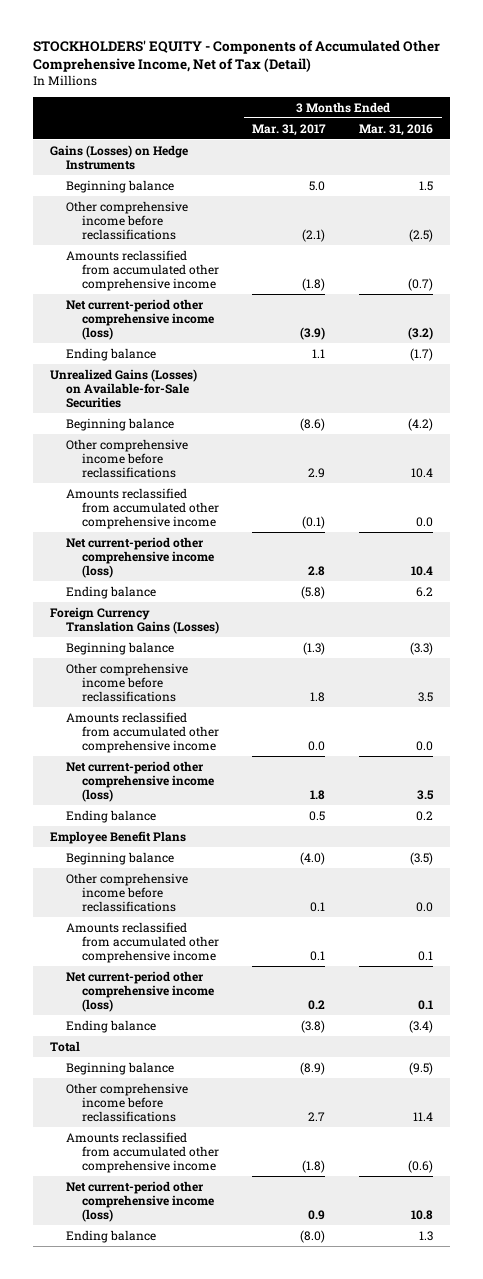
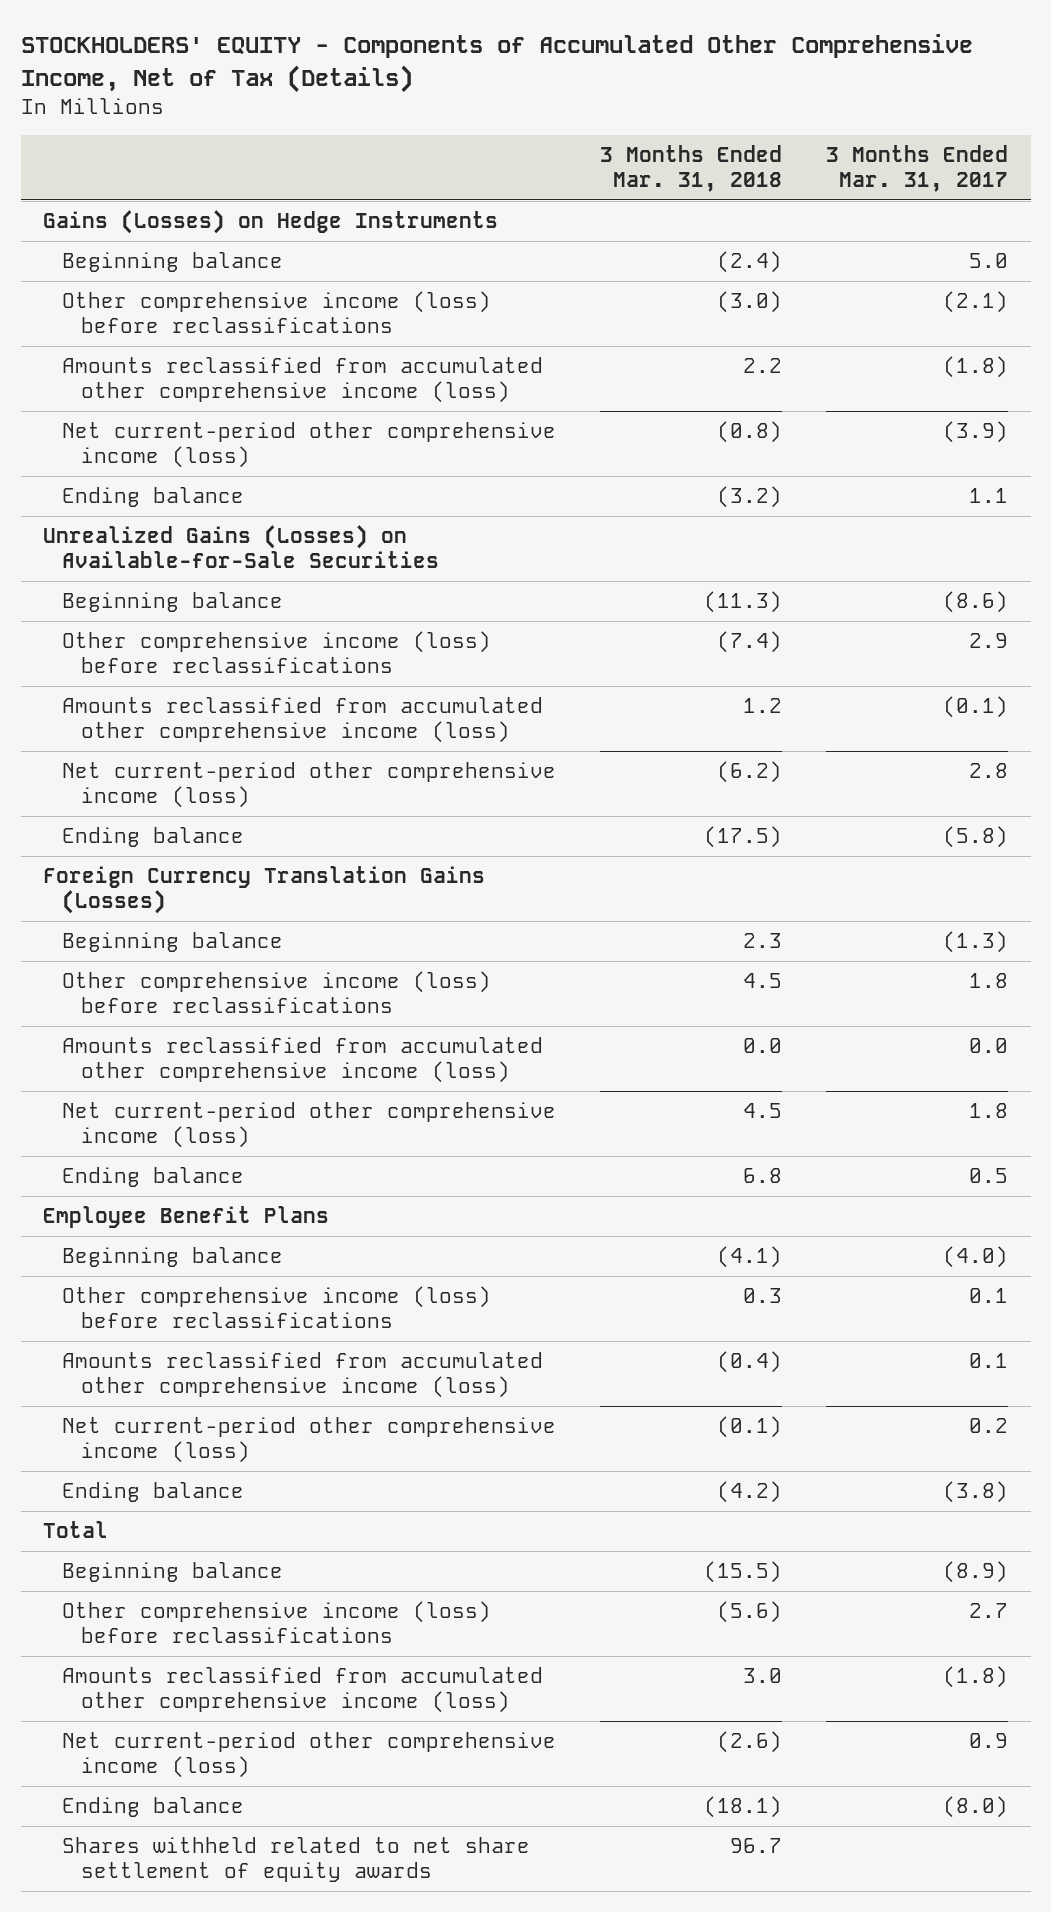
[32,40,440,73] STOCKHOLDERS' EQUITY - Components of Accumulated Other Comprehensive Income, Net of Tax (Detail) -> [20,34,973,93] STOCKHOLDERS' EQUITY - Components of Accumulated Other Comprehensive Income, Net of Tax (Details)
[359,123,434,136] Mar. 31, 2016 -> none
none -> [600,144,783,193] 3 Months Ended Mar. 31, 2018
[65,200,188,240] Other comprehensive income before reclassifications -> [61,291,491,334] Other comprehensive income (loss) before reclassifications
[65,249,219,291] Amounts reclassified from accumulated other comprehensive income -> [61,357,543,404] Amounts reclassified from accumulated other comprehensive income (loss)
[65,438,188,478] Other comprehensive income before reclassifications -> [61,631,491,674] Other comprehensive income (loss) before reclassifications
[65,487,219,529] Amounts reclassified from accumulated other comprehensive income -> [61,697,543,744] Amounts reclassified from accumulated other comprehensive income (loss)
[65,662,188,702] Other comprehensive income before reclassifications -> [61,971,491,1014] Other comprehensive income (loss) before reclassifications
[65,711,219,753] Amounts reclassified from accumulated other comprehensive income -> [61,1037,543,1084] Amounts reclassified from accumulated other comprehensive income (loss)
[65,872,188,912] Other comprehensive income before reclassifications -> [61,1286,491,1329] Other comprehensive income (loss) before reclassifications
[65,921,219,963] Amounts reclassified from accumulated other comprehensive income -> [61,1352,543,1399] Amounts reclassified from accumulated other comprehensive income (loss)
[65,1082,188,1122] Other comprehensive income before reclassifications -> [61,1601,491,1644] Other comprehensive income (loss) before reclassifications
[65,1131,219,1173] Amounts reclassified from accumulated other comprehensive income -> [61,1667,543,1714] Amounts reclassified from accumulated other comprehensive income (loss)
none -> [61,1837,530,1883] Shares withheld related to net share settlement of equity awards

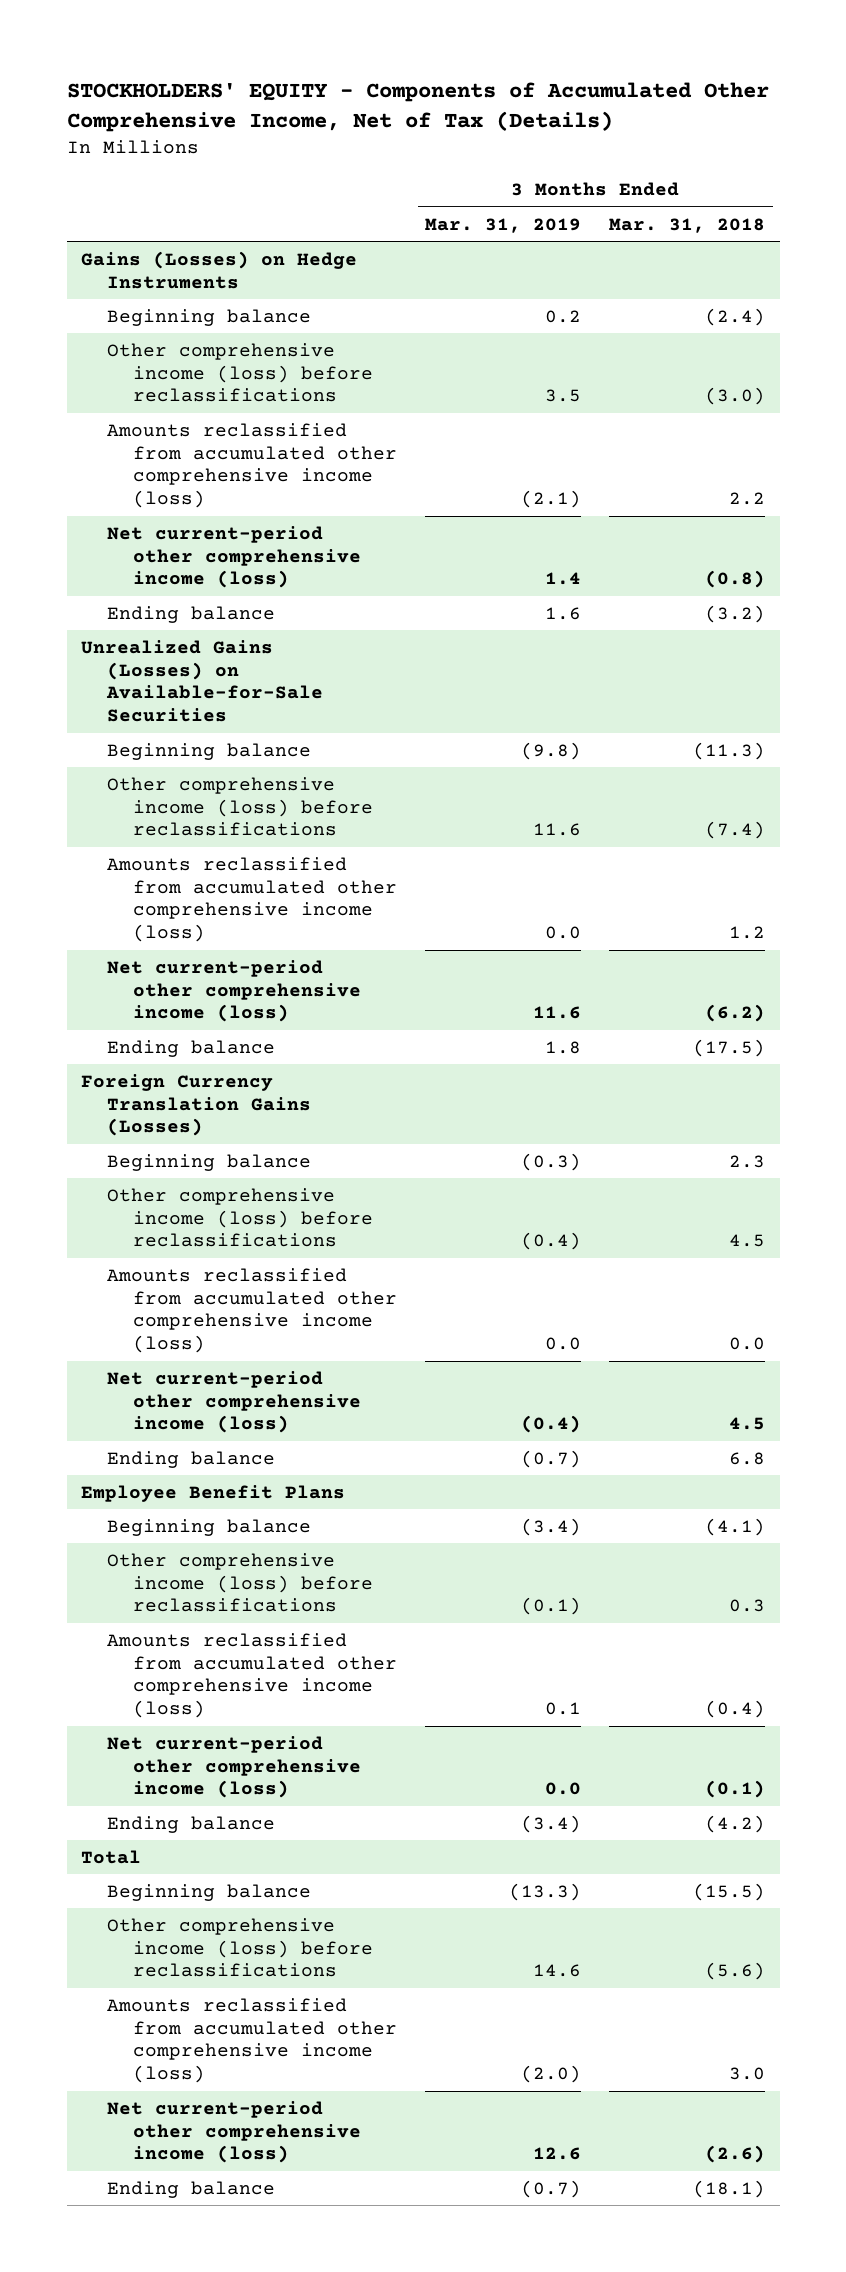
[826,144,1009,193] 3 Months Ended Mar. 31, 2017 -> none
none -> [425,217,582,233] Mar. 31, 2019
[61,1837,530,1883] Shares withheld related to net share settlement of equity awards -> none

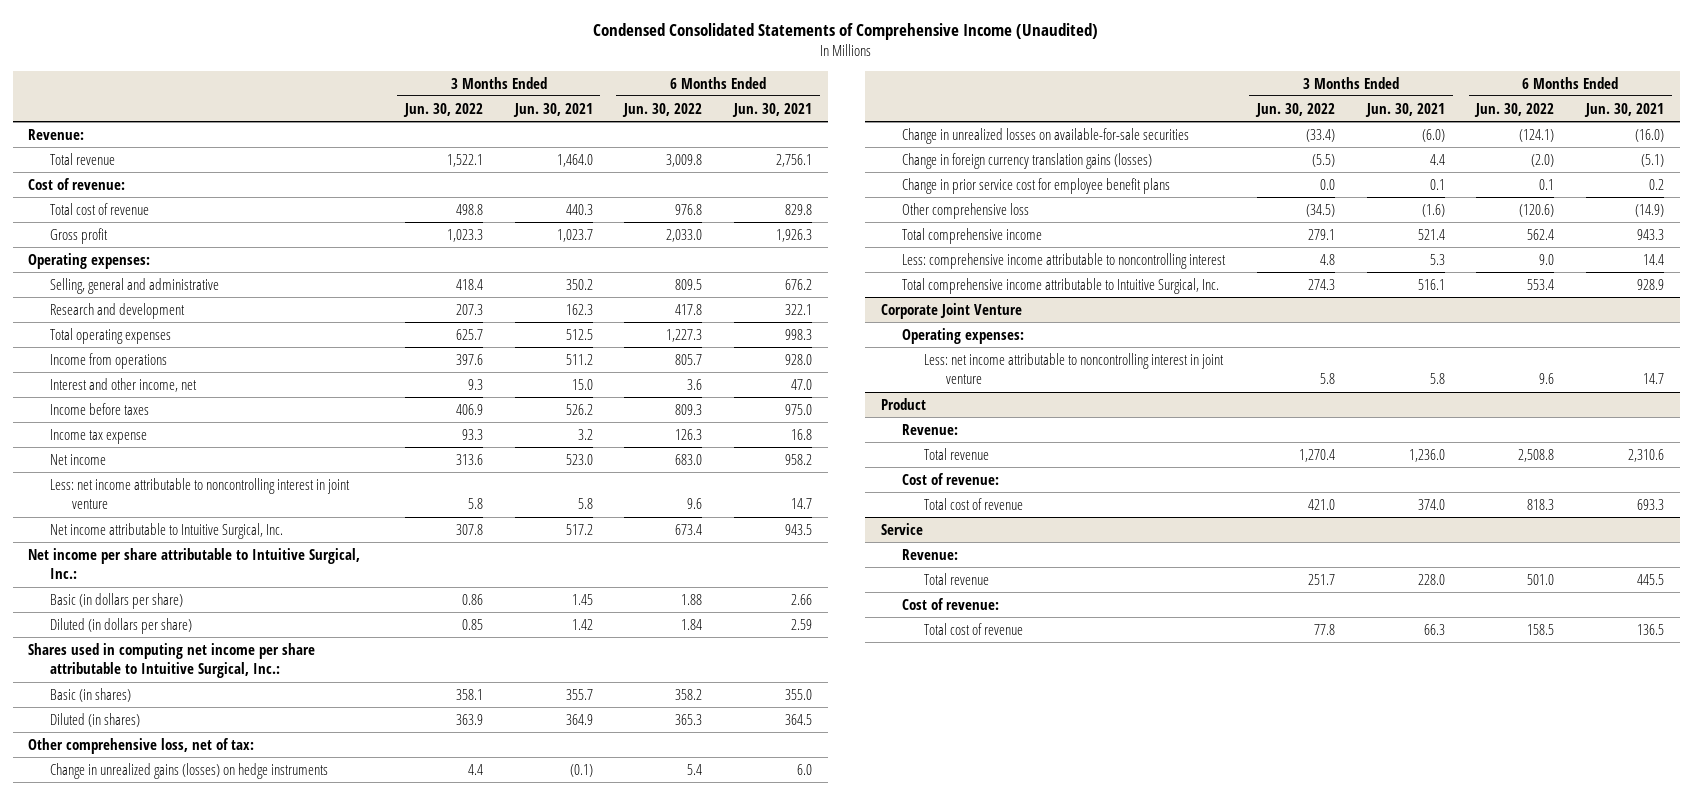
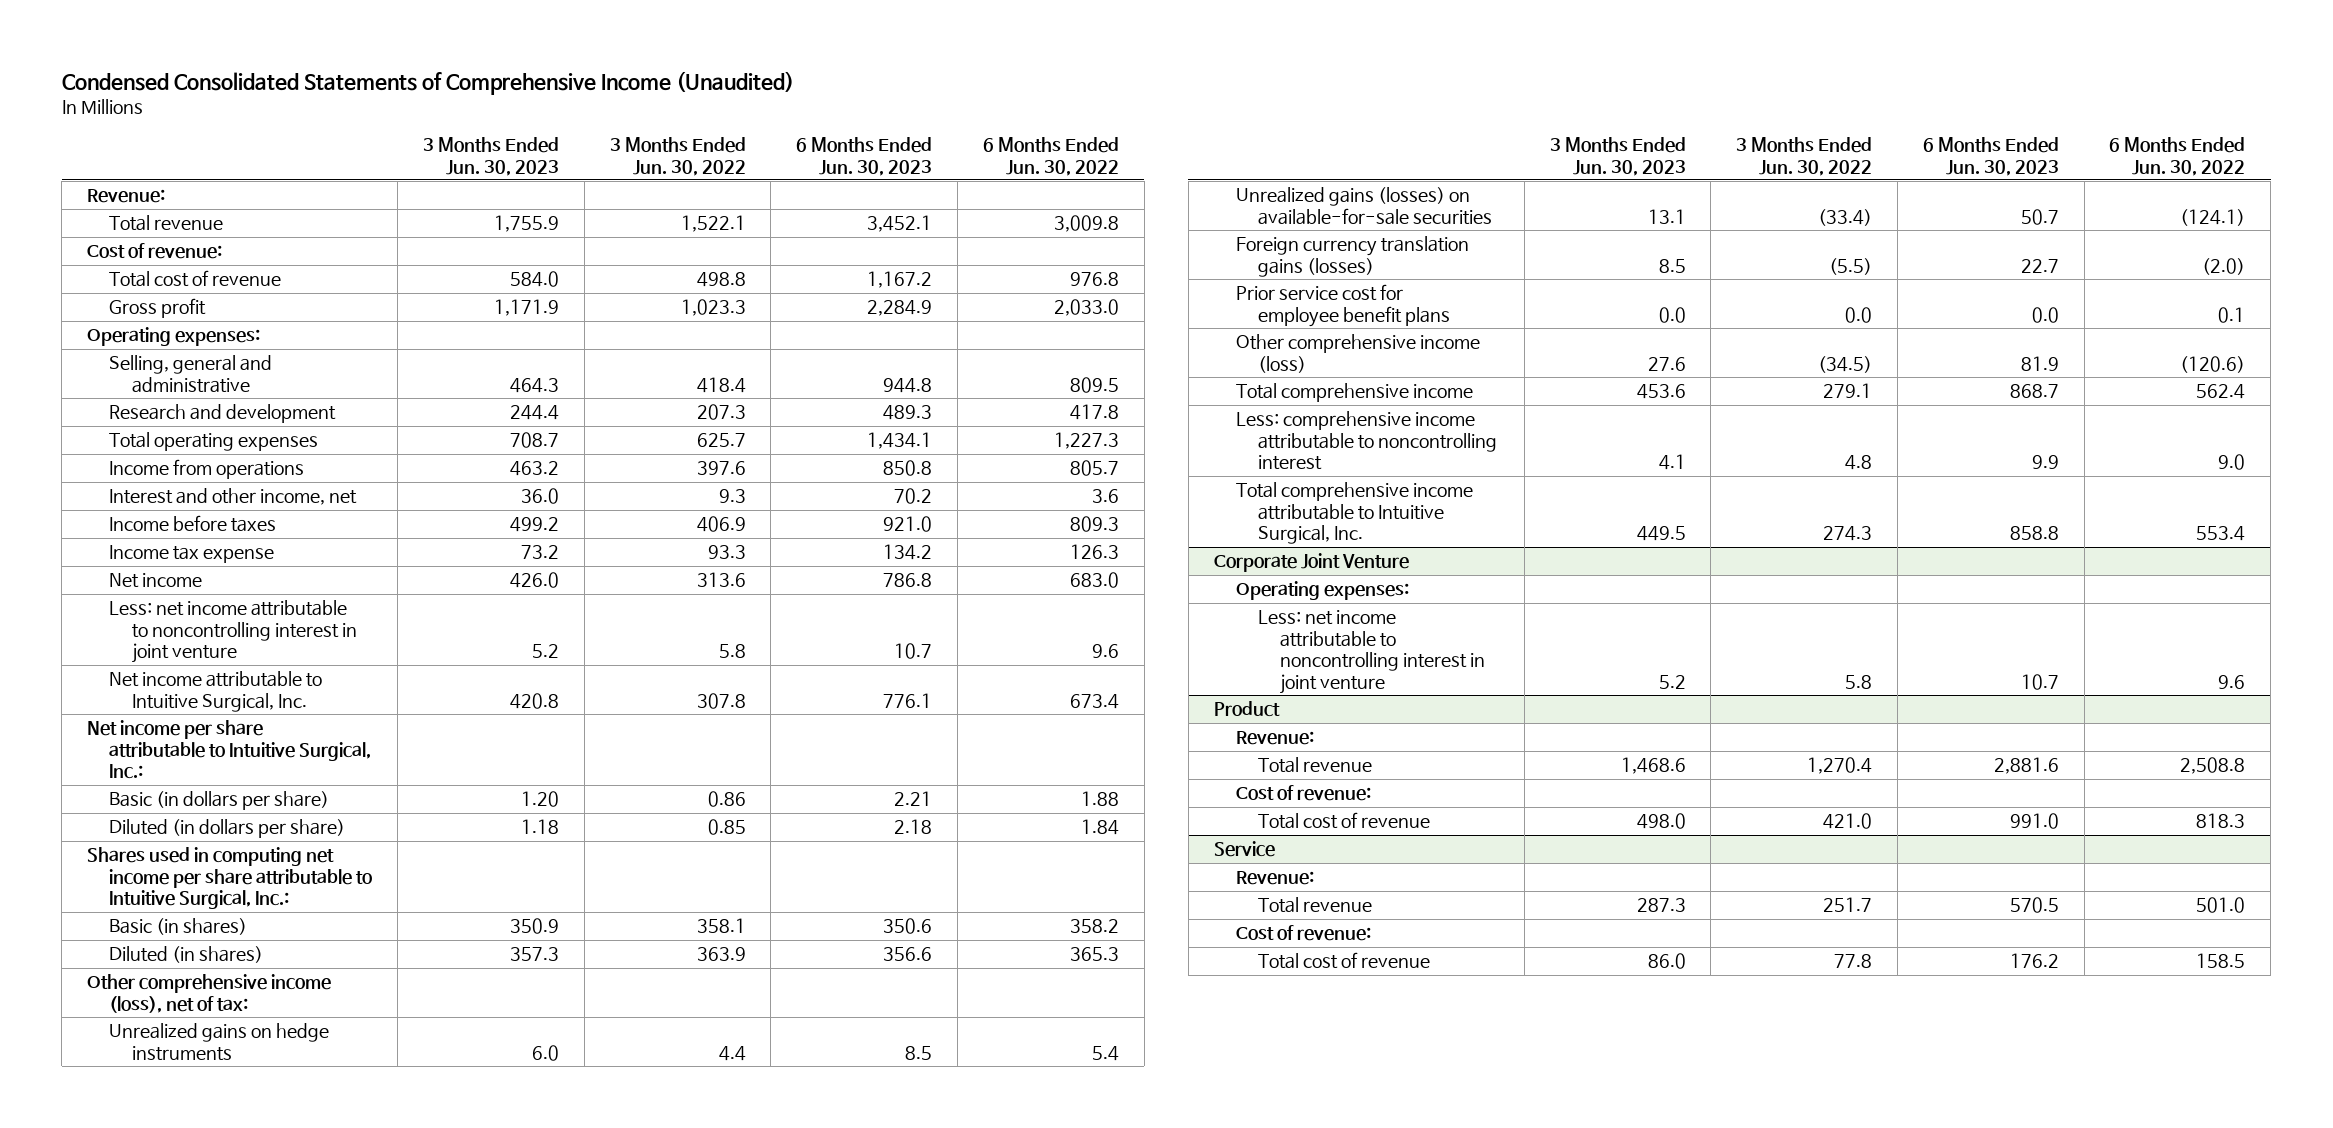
[512,102,593,117] Jun. 30, 2021 -> none
[731,102,812,117] Jun. 30, 2021 -> none
none -> [422,137,559,176] 3 Months Ended Jun. 30, 2023
none -> [796,137,933,176] 6 Months Ended Jun. 30, 2023
[28,737,255,754] Other comprehensive loss, net of tax: -> [87,974,332,1013] Other comprehensive income (loss), net of tax:
[50,762,329,779] Change in unrealized gains (losses) on hedge instruments -> [109,1023,330,1061] Unrealized gains on hedge instruments
[902,127,1190,144] Change in unrealized losses on available-for-sale securities -> [1235,187,1493,225] Unrealized gains (losses) on available-for-sale securities
[902,152,1153,169] Change in foreign currency translation gains (losses) -> [1235,236,1469,277] Foreign currency translation gains (losses)
[902,177,1171,194] Change in prior service cost for employee benefit plans -> [1235,284,1451,327] Prior service cost for employee benefit plans
[902,202,1030,219] Other comprehensive loss -> [1235,334,1480,373] Other comprehensive income (loss)

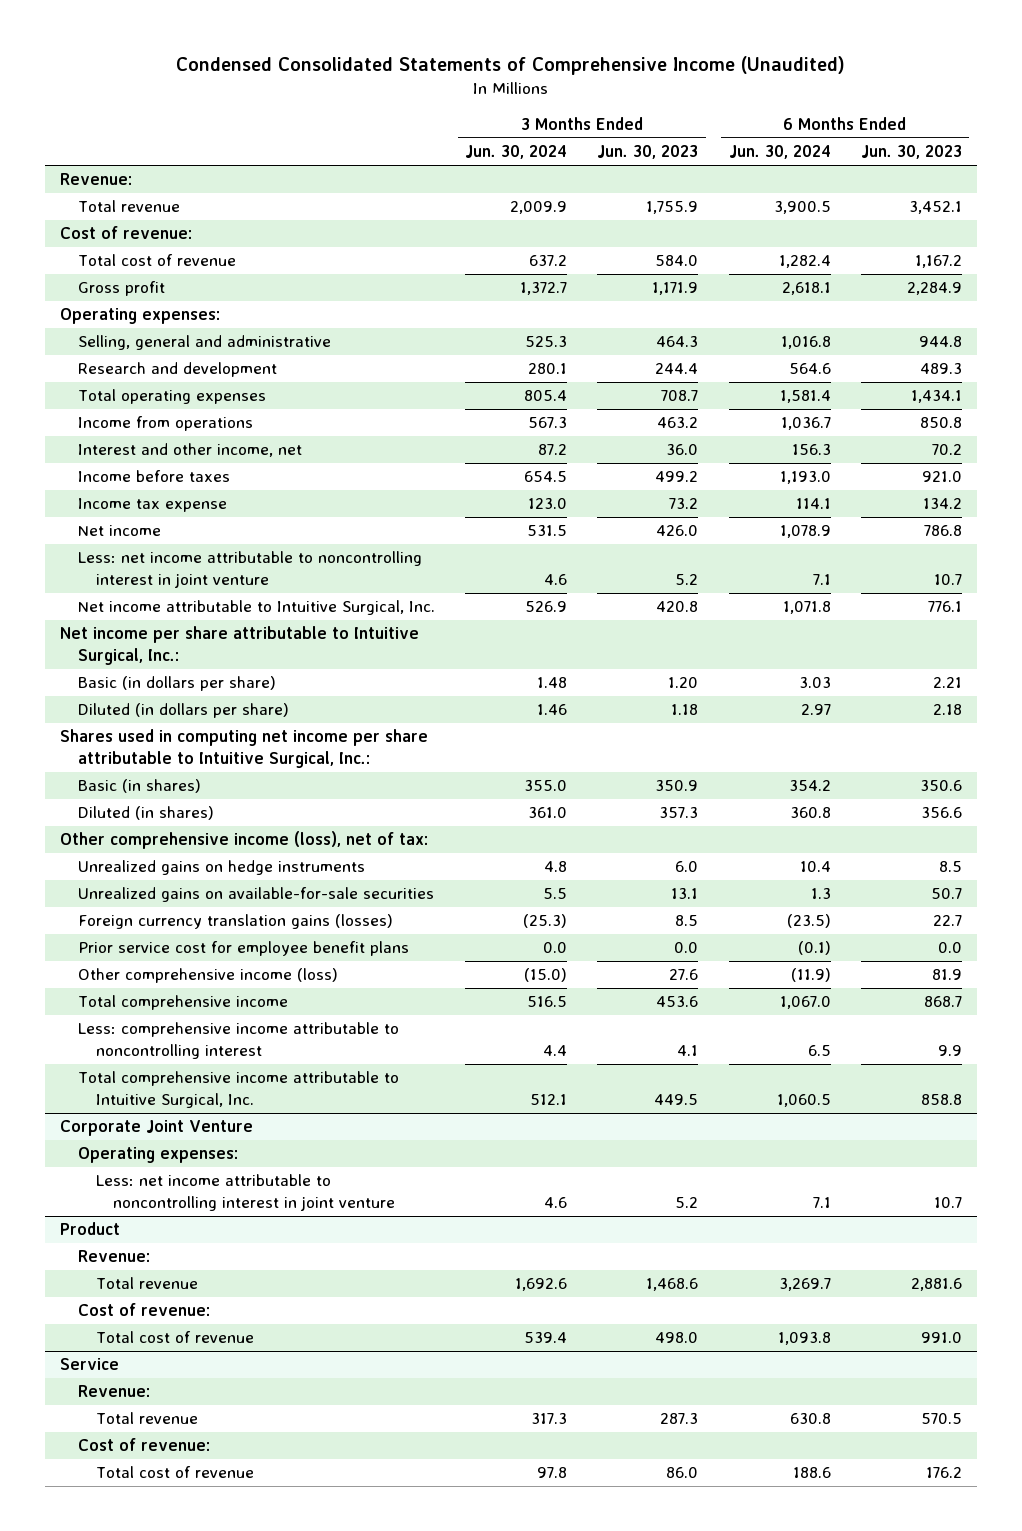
[609,137,746,176] 3 Months Ended Jun. 30, 2022 -> none
[982,137,1119,176] 6 Months Ended Jun. 30, 2022 -> none
none -> [465,145,568,160] Jun. 30, 2024
none -> [728,145,831,160] Jun. 30, 2024
[1235,187,1493,225] Unrealized gains (losses) on available-for-sale securities -> [77,887,434,903] Unrealized gains on available-for-sale securities

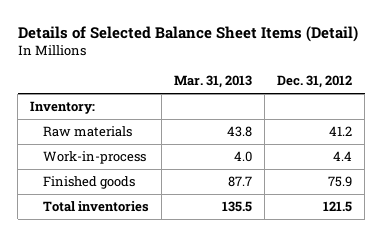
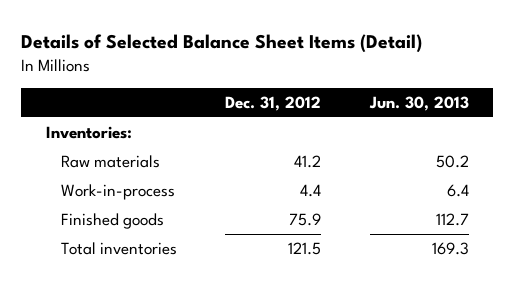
[173,75,252,89] Mar. 31, 2013 -> none
none -> [368,95,469,111] Jun. 30, 2013
[30,101,96,115] Inventory: -> [45,125,132,139] Inventories:

